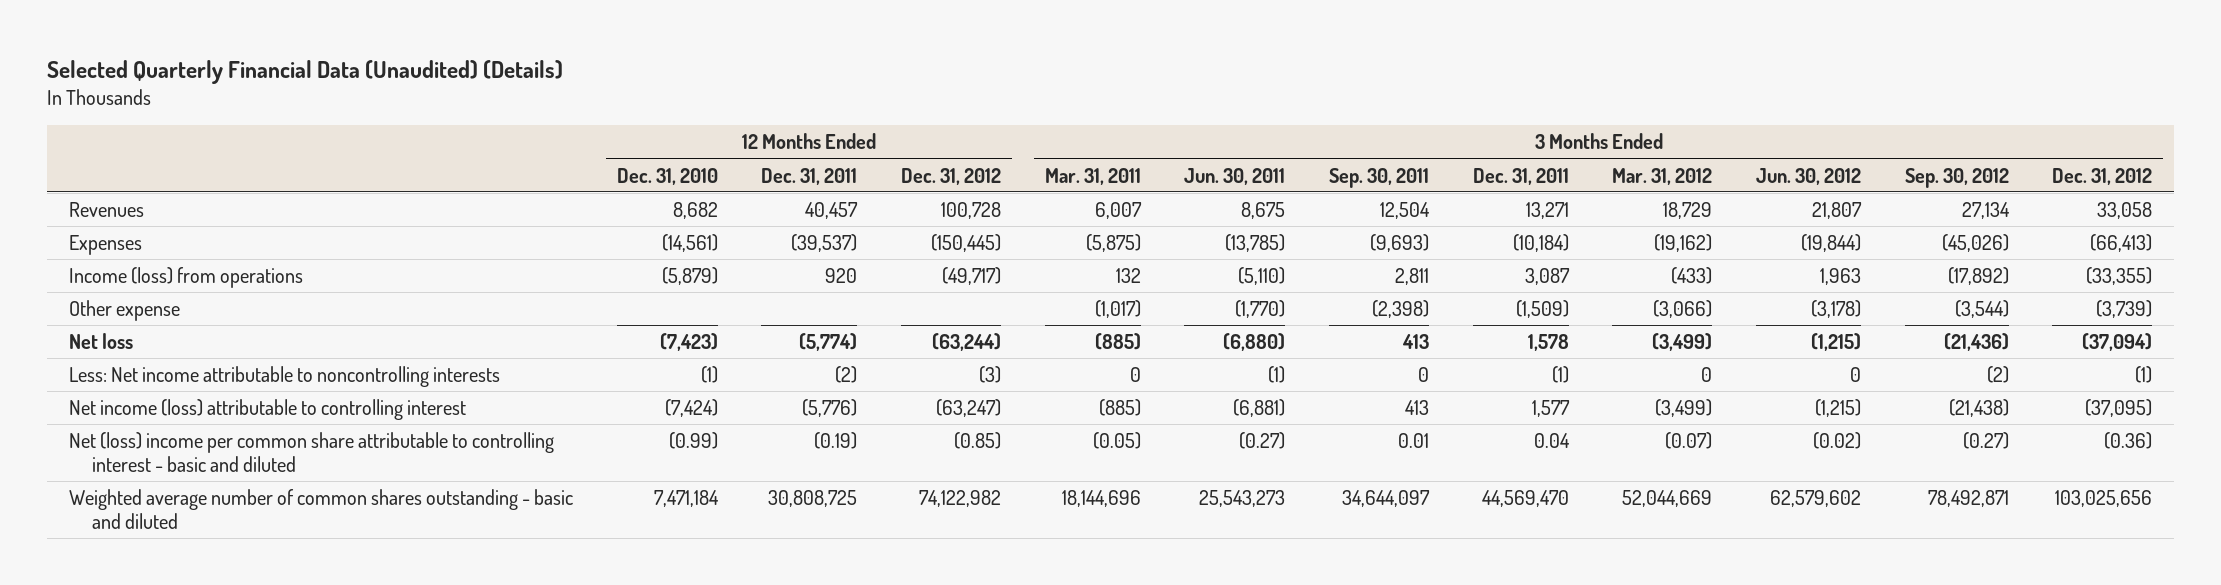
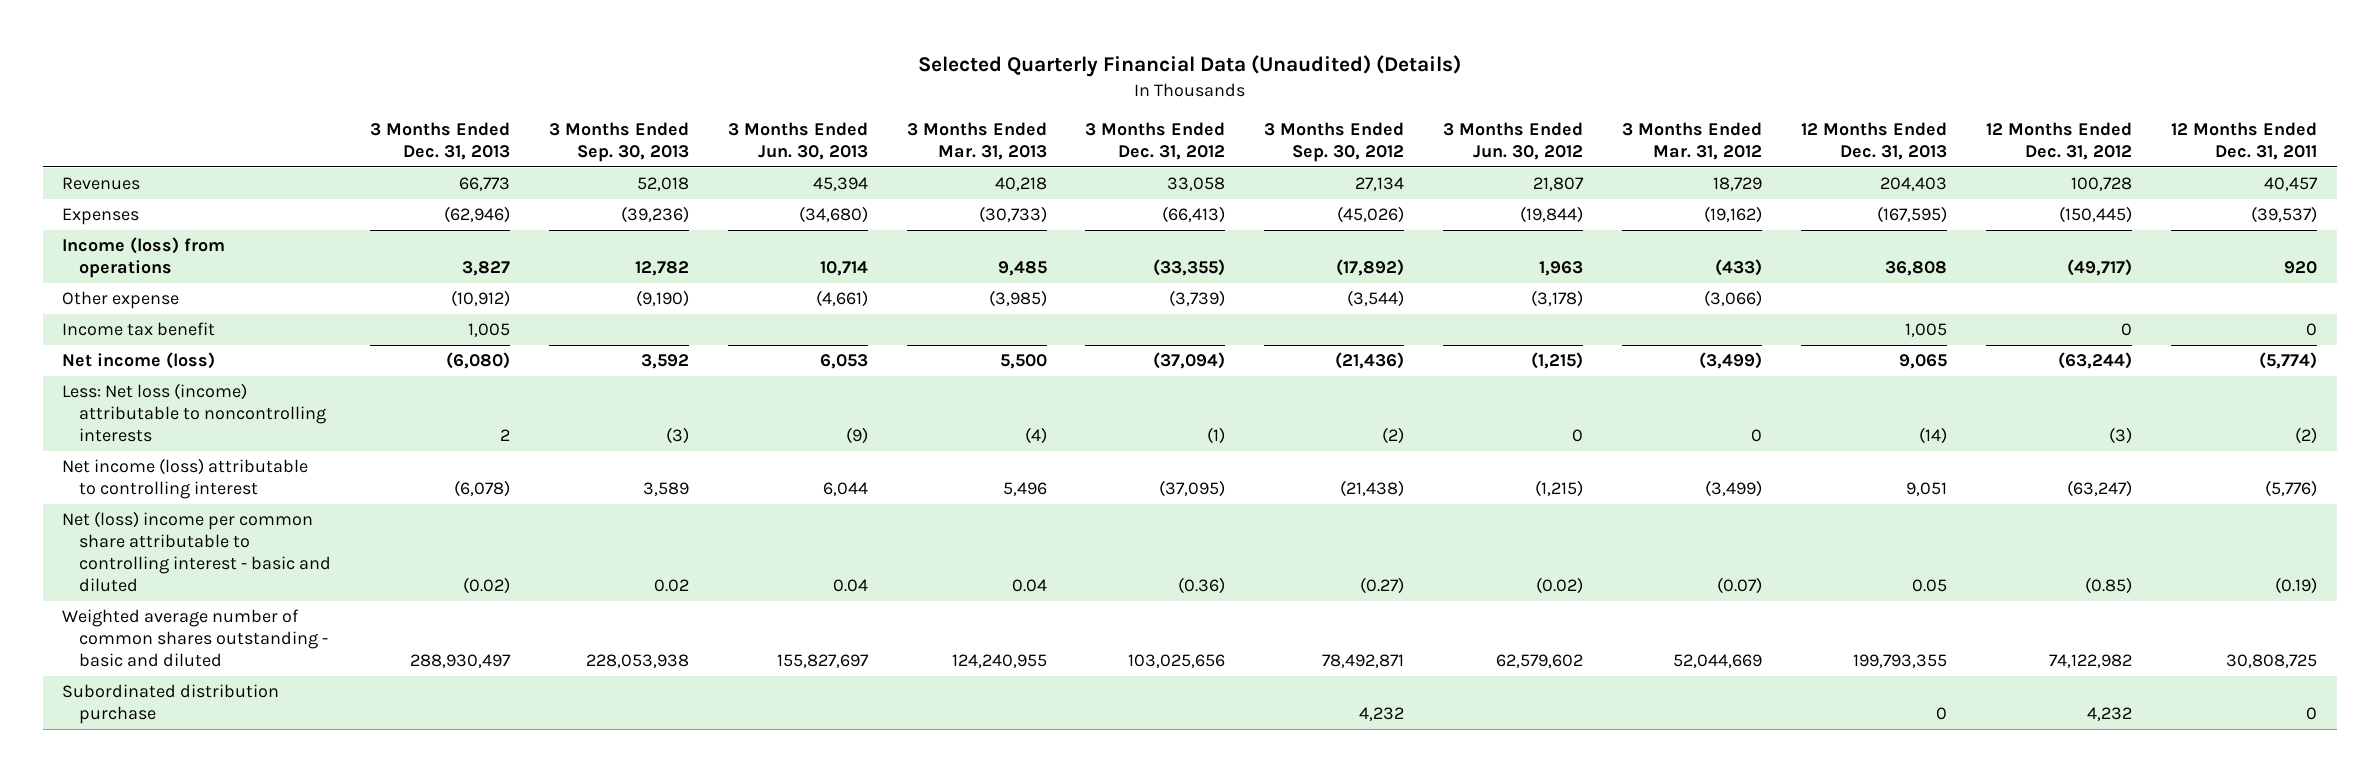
[616,167,718,185] Dec. 31, 2010 -> none
[1044,167,1141,185] Mar. 31, 2011 -> none
[1184,167,1286,185] Jun. 30, 2011 -> none
[1329,167,1430,188] Sep. 30, 2011 -> none
[1472,167,1569,185] Dec. 31, 2011 -> none
none -> [369,122,510,161] 3 Months Ended Dec. 31, 2013
none -> [548,122,689,163] 3 Months Ended Sep. 30, 2013
none -> [727,122,868,161] 3 Months Ended Jun. 30, 2013
none -> [906,122,1047,161] 3 Months Ended Mar. 31, 2013
none -> [1801,122,1948,161] 12 Months Ended Dec. 31, 2013
none -> [62,321,216,336] Income tax benefit
[68,332,133,349] Net loss -> [62,351,216,369] Net income (loss)
[68,365,500,387] Less: Net income attributable to noncontrolling interests -> [62,382,326,443] Less: Net loss (income) attributable to noncontrolling interests
none -> [62,683,280,725] Subordinated distribution purchase

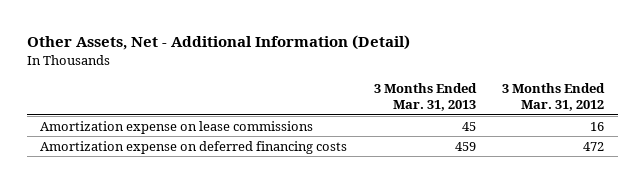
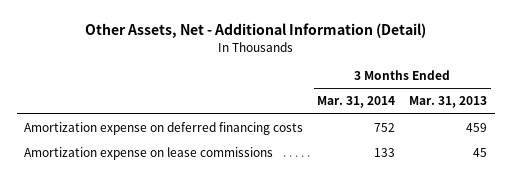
[502,82,606,112] 3 Months Ended Mar. 31, 2012 -> none
none -> [317,96,396,109] Mar. 31, 2014
[40,120,314,134] Amortization expense on lease commissions -> [24,146,274,160] Amortization expense on lease commissions

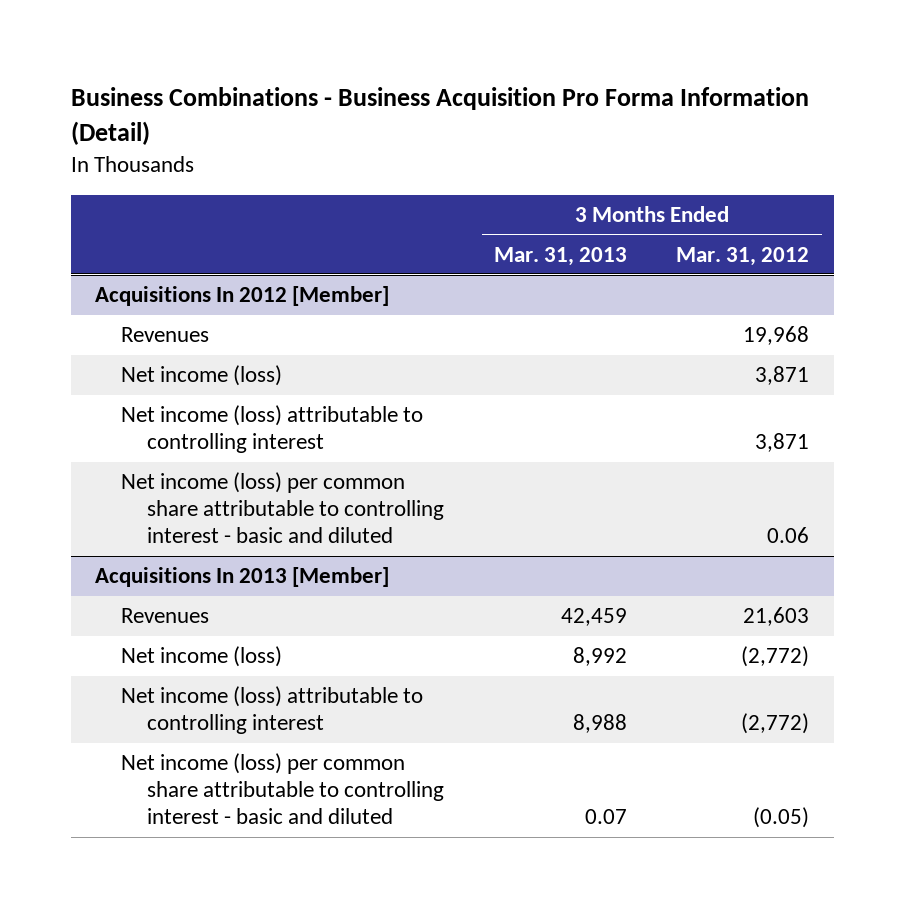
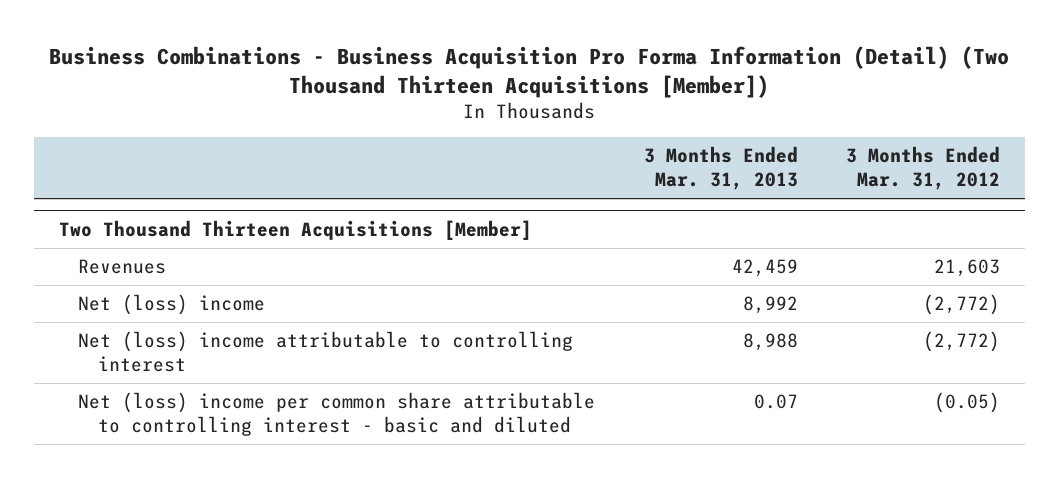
[70,86,809,146] Business Combinations - Business Acquisition Pro Forma Information (Detail) -> [49,45,1010,98] Business Combinations - Business Acquisition Pro Forma Information (Detail) (Two Thousand Thirteen Acquisitions [Member])
[95,286,390,307] Acquisitions In 2012 [Member] -> none
[121,327,210,343] Revenues -> none
[121,365,283,387] Net income (loss) -> none
[121,405,424,454] Net income (loss) attributable to controlling interest -> none
[121,472,445,544] Net income (loss) per common share attributable to controlling interest - basic and diluted -> none
[95,567,390,588] Acquisitions In 2013 [Member] -> none
none -> [58,220,532,241] Two Thousand Thirteen Acquisitions [Member]
[121,646,283,668] Net income (loss) -> [78,294,266,316] Net (loss) income
[121,686,424,735] Net income (loss) attributable to controlling interest -> [78,331,574,373] Net (loss) income attributable to controlling interest
[121,753,445,825] Net income (loss) per common share attributable to controlling interest - basic and diluted -> [78,392,596,437] Net (loss) income per common share attributable to controlling interest - basic and diluted

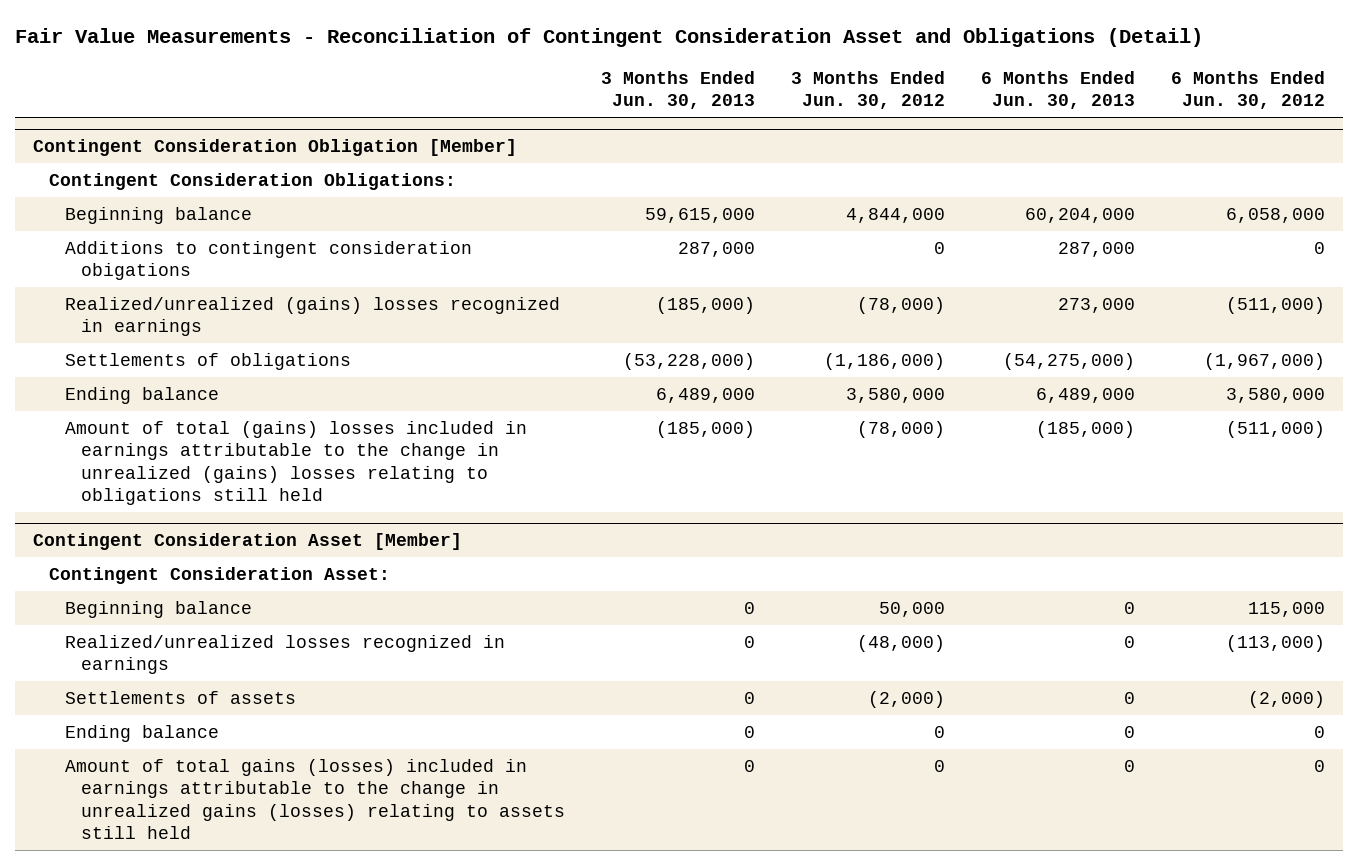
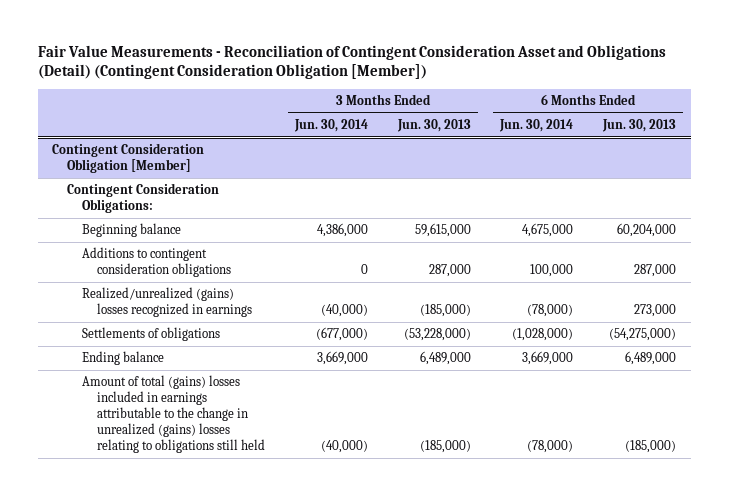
[15,27,1204,47] Fair Value Measurements - Reconciliation of Contingent Consideration Asset and Obligations (Detail) -> [37,44,666,80] Fair Value Measurements - Reconciliation of Contingent Consideration Asset and Obligations (Detail) (Contingent Consideration Obligation [Member])
[791,70,946,110] 3 Months Ended Jun. 30, 2012 -> none
[1171,70,1326,110] 6 Months Ended Jun. 30, 2012 -> none
none -> [294,119,369,133] Jun. 30, 2014
none -> [499,119,574,133] Jun. 30, 2014
[65,240,473,281] Additions to contingent consideration obigations -> [82,247,232,278] Additions to contingent consideration obligations
[33,533,463,551] Contingent Consideration Asset [Member] -> none
[49,566,391,584] Contingent Consideration Asset: -> none
[65,600,253,618] Beginning balance -> none
[65,634,506,675] Realized/unrealized losses recognized in earnings -> none
[65,690,297,704] Settlements of assets -> none
[65,724,220,742] Ending balance -> none
[65,758,566,839] Amount of total gains (losses) included in earnings attributable to the change in unrealized gains (losses) relating to assets still held -> none

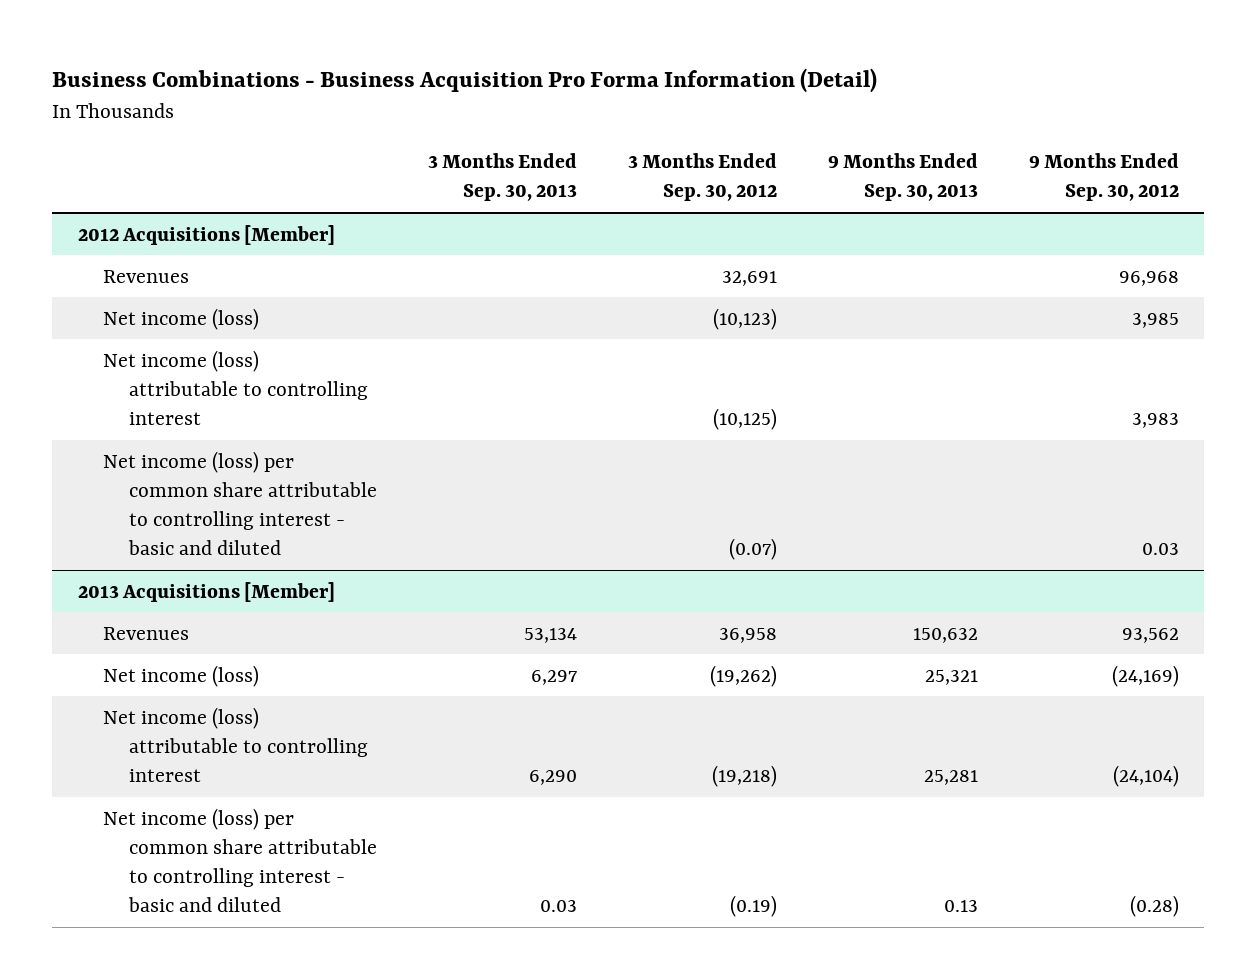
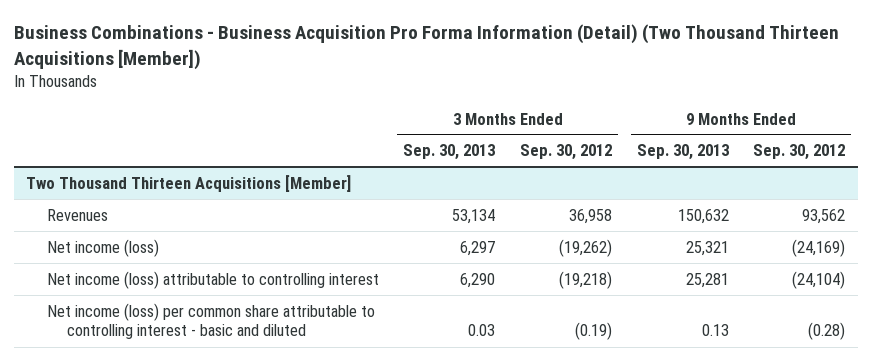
[52,68,878,94] Business Combinations - Business Acquisition Pro Forma Information (Detail) -> [13,24,839,70] Business Combinations - Business Acquisition Pro Forma Information (Detail) (Two Thousand Thirteen Acquisitions [Member])
[77,224,335,245] 2012 Acquisitions [Member] -> none
[103,269,190,283] Revenues -> none
[103,307,260,330] Net income (loss) -> none
[103,349,368,426] Net income (loss) attributable to controlling interest -> none
[103,450,377,556] Net income (loss) per common share attributable to controlling interest - basic and diluted -> none
[77,581,335,602] 2013 Acquisitions [Member] -> none
none -> [26,174,352,192] Two Thousand Thirteen Acquisitions [Member]

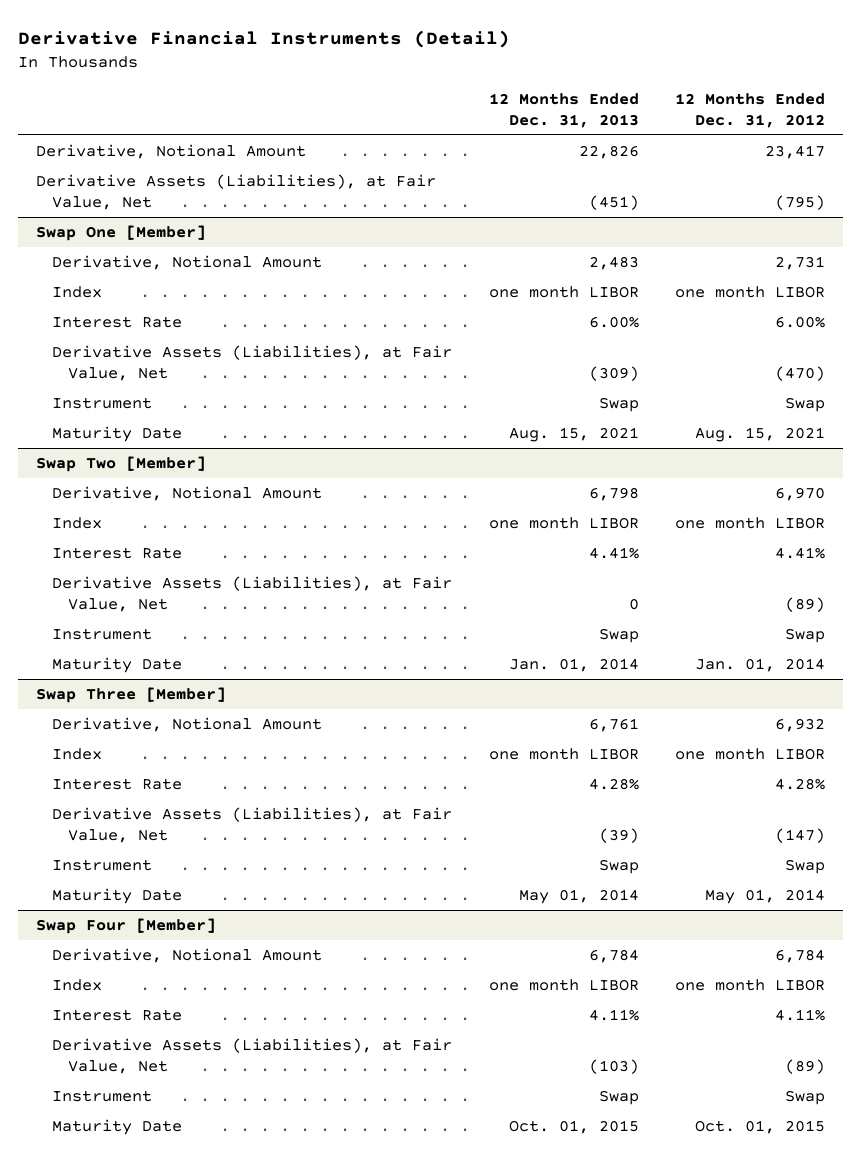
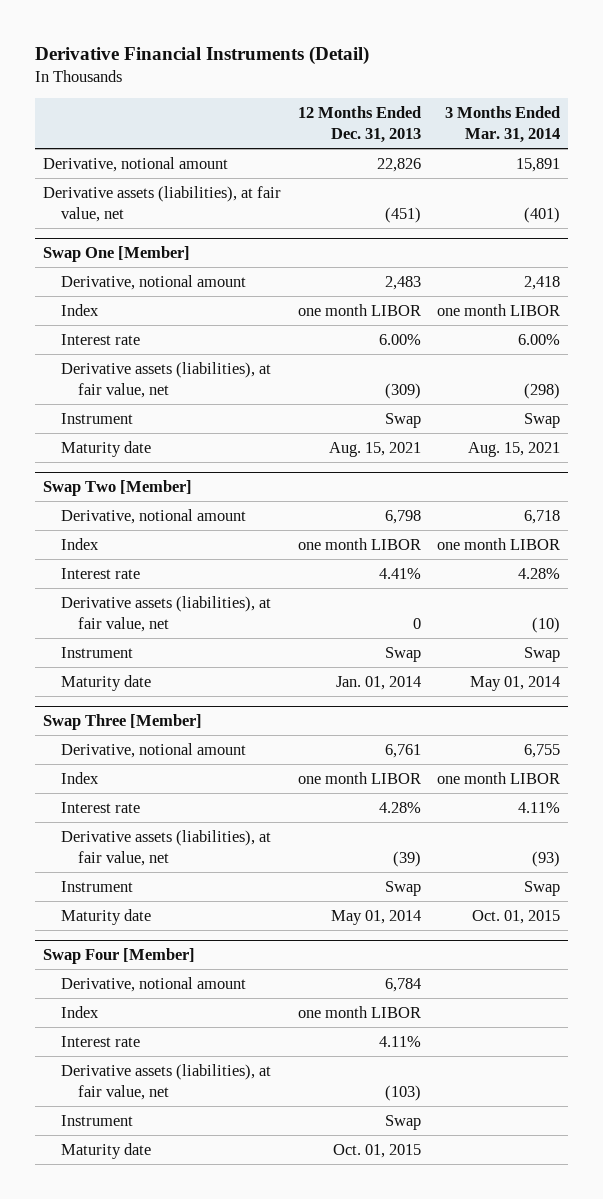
[674,92,825,128] 12 Months Ended Dec. 31, 2012 -> none
none -> [445,106,561,143] 3 Months Ended Mar. 31, 2014
[36,143,307,159] Derivative, Notional Amount -> [42,156,228,172] Derivative, notional amount
[36,173,437,210] Derivative Assets (Liabilities), at Fair Value, Net -> [42,185,281,222] Derivative assets (liabilities), at fair value, net
[52,254,323,270] Derivative, Notional Amount -> [60,274,246,290] Derivative, notional amount
[52,315,183,328] Interest Rate -> [60,333,140,345] Interest rate
[52,344,453,381] Derivative Assets (Liabilities), at Fair Value, Net -> [60,361,271,398] Derivative assets (liabilities), at fair value, net
[52,425,183,442] Maturity Date -> [60,440,151,457] Maturity date
[52,485,323,501] Derivative, Notional Amount -> [60,508,246,524] Derivative, notional amount
[52,546,183,559] Interest Rate -> [60,567,140,579] Interest rate
[52,575,453,612] Derivative Assets (Liabilities), at Fair Value, Net -> [60,595,271,632] Derivative assets (liabilities), at fair value, net
[52,656,183,673] Maturity Date -> [60,674,151,691] Maturity date
[52,716,323,732] Derivative, Notional Amount -> [60,742,246,758] Derivative, notional amount
[52,777,183,790] Interest Rate -> [60,801,140,813] Interest rate
[52,806,453,843] Derivative Assets (Liabilities), at Fair Value, Net -> [60,829,271,866] Derivative assets (liabilities), at fair value, net
[52,887,183,904] Maturity Date -> [60,908,151,925] Maturity date
[52,947,323,963] Derivative, Notional Amount -> [60,976,246,992] Derivative, notional amount
[52,1008,183,1021] Interest Rate -> [60,1035,140,1047] Interest rate
[52,1037,453,1074] Derivative Assets (Liabilities), at Fair Value, Net -> [60,1063,271,1100] Derivative assets (liabilities), at fair value, net
[52,1118,183,1135] Maturity Date -> [60,1142,151,1159] Maturity date

